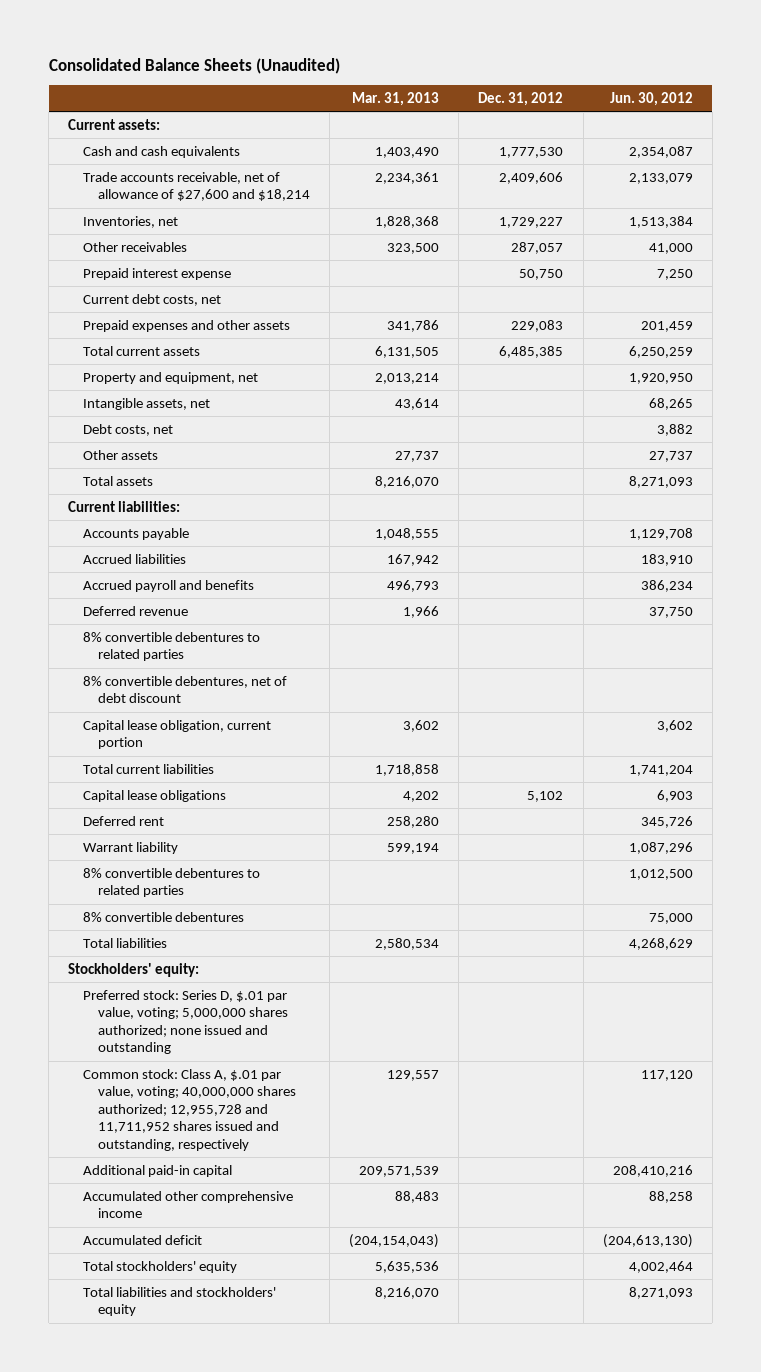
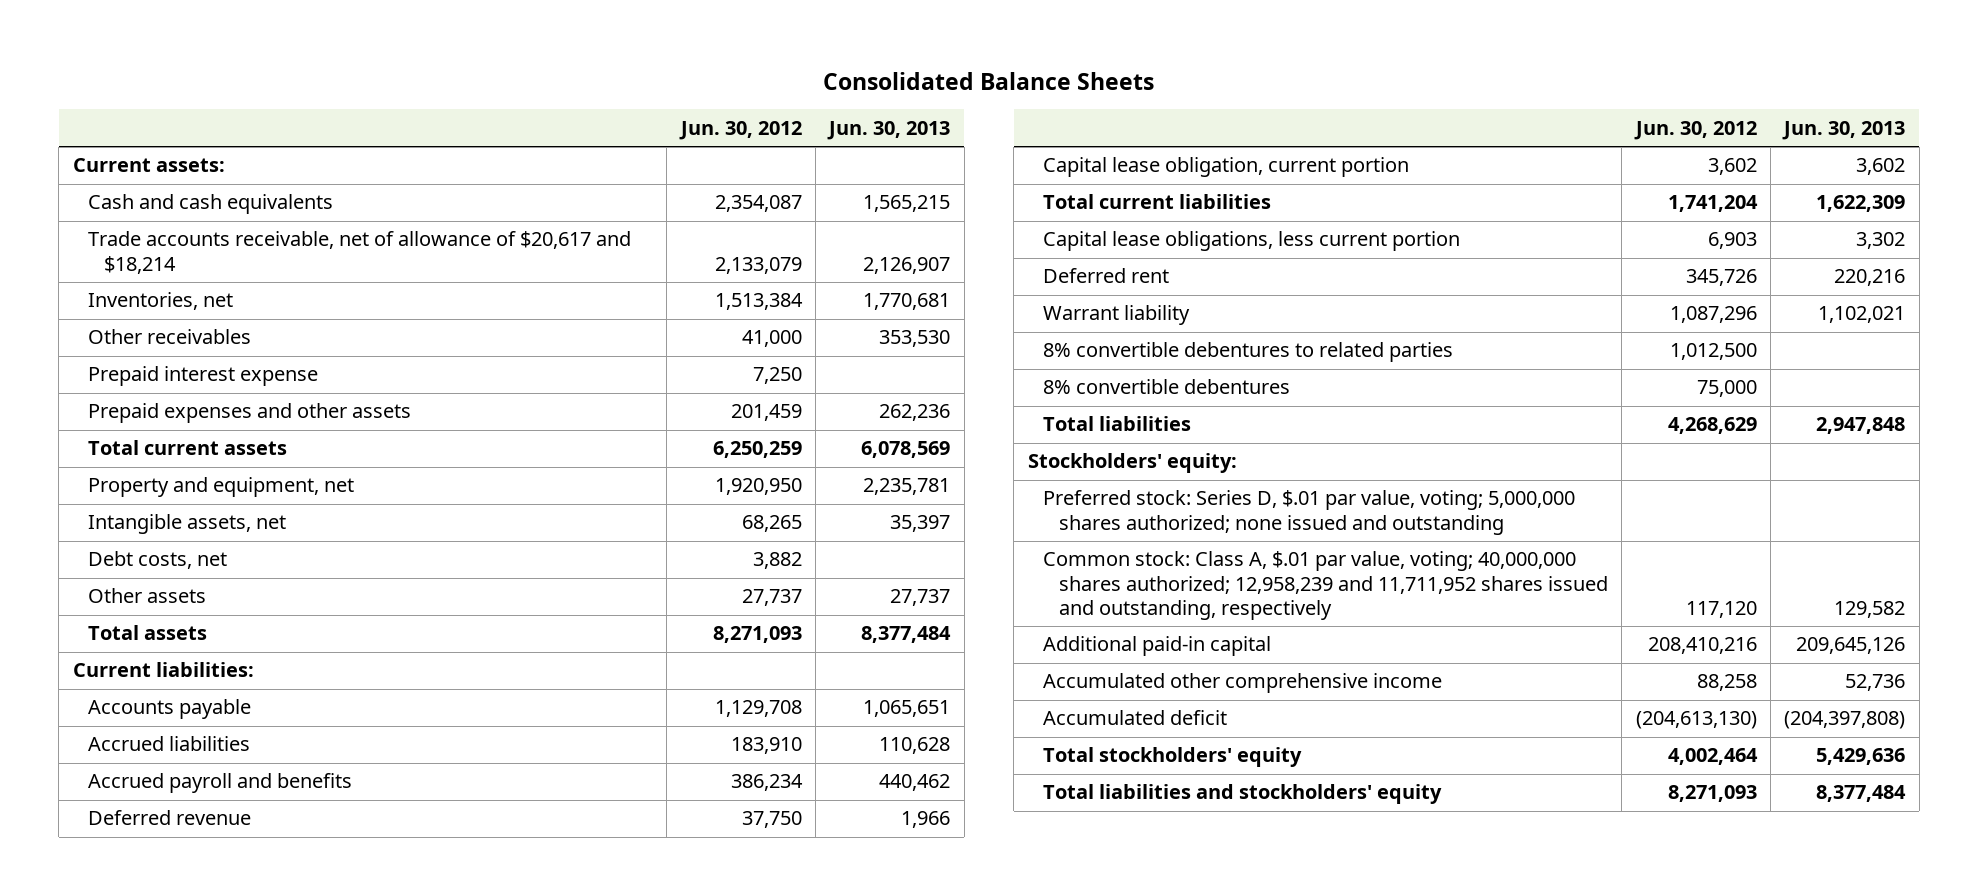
[48,57,340,74] Consolidated Balance Sheets (Unaudited) -> [822,71,1154,90] Consolidated Balance Sheets
[352,92,440,107] Mar. 31, 2013 -> none
[478,92,564,107] Dec. 31, 2012 -> none
none -> [827,120,951,140] Jun. 30, 2013
[83,171,310,202] Trade accounts receivable, net of allowance of $27,600 and $18,214 -> [88,231,632,274] Trade accounts receivable, net of allowance of $20,617 and $18,214
[83,293,222,306] Current debt costs, net -> none
[83,631,261,662] 8% convertible debentures to related parties -> none
[83,675,288,704] 8% convertible debentures, net of debt discount -> none
[83,789,227,802] Capital lease obligations -> [1043,231,1461,252] Capital lease obligations, less current portion
[83,1068,296,1151] Common stock: Class A, $.01 par value, voting; 40,000,000 shares authorized; 12,955,728 and 11,711,952 shares issued and outstanding, respectively -> [1043,551,1608,620] Common stock: Class A, $.01 par value, voting; 40,000,000 shares authorized; 12,958,239 and 11,711,952 shares issued and outstanding, respectively

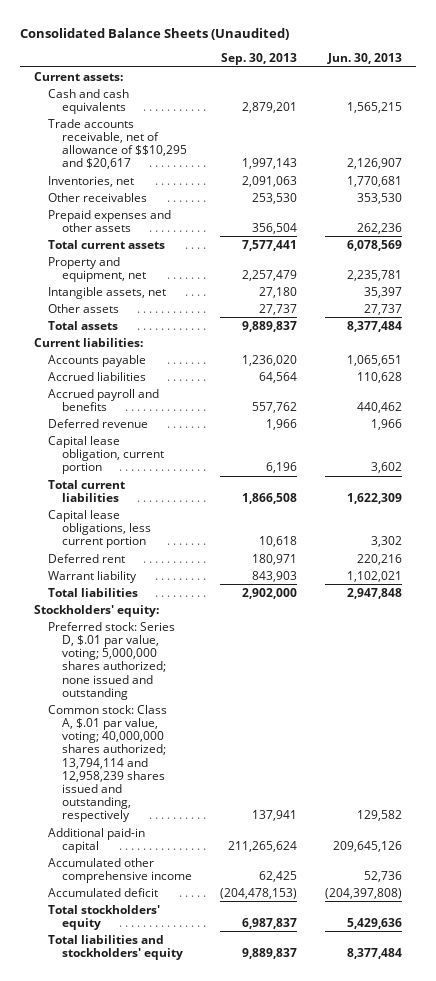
[822,71,1154,90] Consolidated Balance Sheets -> [20,27,290,40] Consolidated Balance Sheets (Unaudited)
[678,120,802,140] Jun. 30, 2012 -> none
none -> [221,53,298,66] Sep. 30, 2013
[88,231,632,274] Trade accounts receivable, net of allowance of $20,617 and $18,214 -> [48,118,188,170] Trade accounts receivable, net of allowance of $$10,295 and $20,617
[88,366,319,387] Prepaid interest expense -> none
[88,551,228,570] Debt costs, net -> none
[1043,342,1454,363] 8% convertible debentures to related parties -> none
[1043,379,1291,395] 8% convertible debentures -> none
[1043,551,1608,620] Common stock: Class A, $.01 par value, voting; 40,000,000 shares authorized; 12,958,239 and 11,711,952 shares issued and outstanding, respectively -> [48,704,168,823] Common stock: Class A, $.01 par value, voting; 40,000,000 shares authorized; 13,794,114 and 12,958,239 shares issued and outstanding, respectively

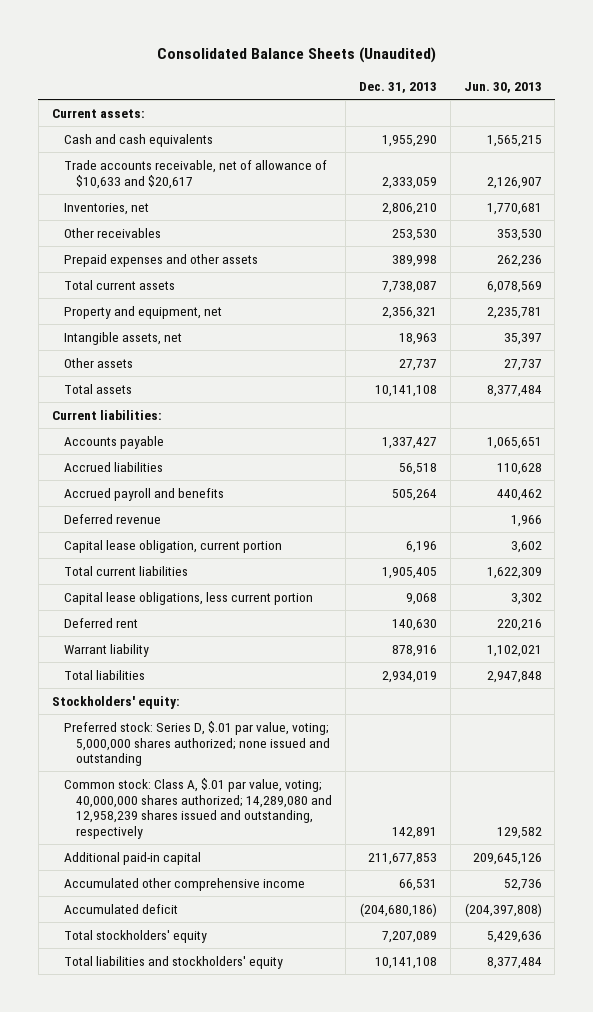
[221,53,298,66] Sep. 30, 2013 -> none
none -> [358,81,437,93] Dec. 31, 2013
[48,118,188,170] Trade accounts receivable, net of allowance of $$10,295 and $20,617 -> [63,159,327,189] Trade accounts receivable, net of allowance of $10,633 and $20,617
[48,704,168,823] Common stock: Class A, $.01 par value, voting; 40,000,000 shares authorized; 13,794,114 and 12,958,239 shares issued and outstanding, respectively -> [63,777,332,839] Common stock: Class A, $.01 par value, voting; 40,000,000 shares authorized; 14,289,080 and 12,958,239 shares issued and outstanding, respectively

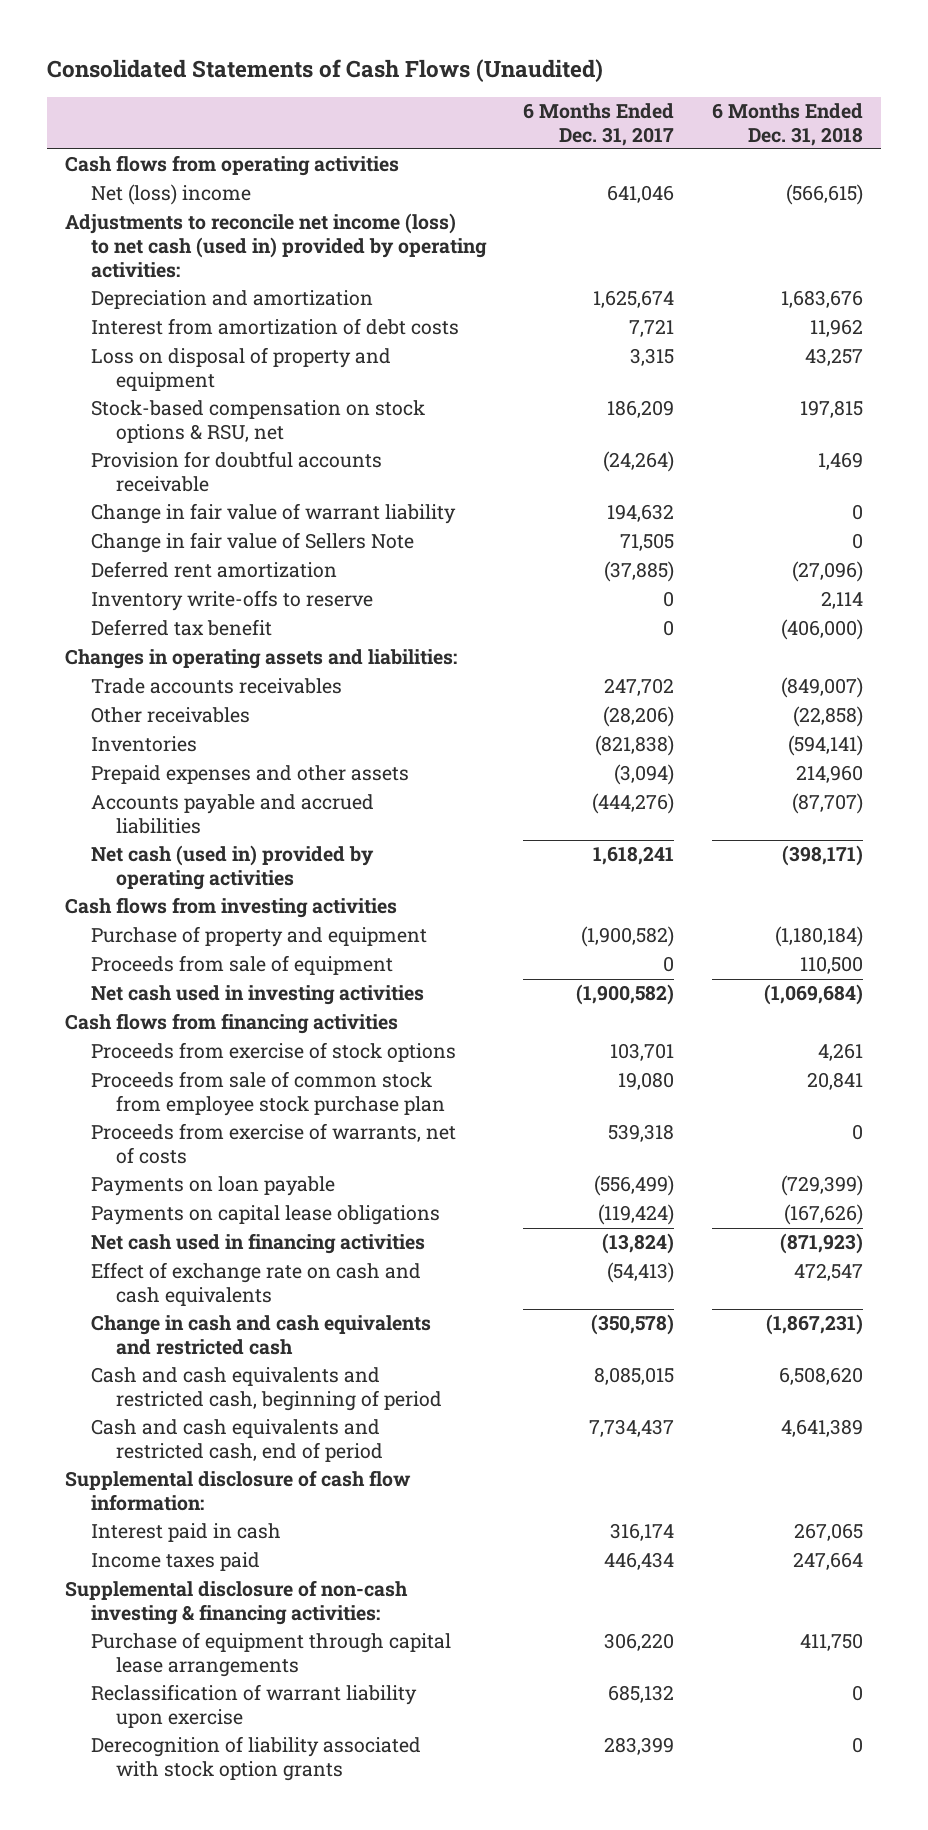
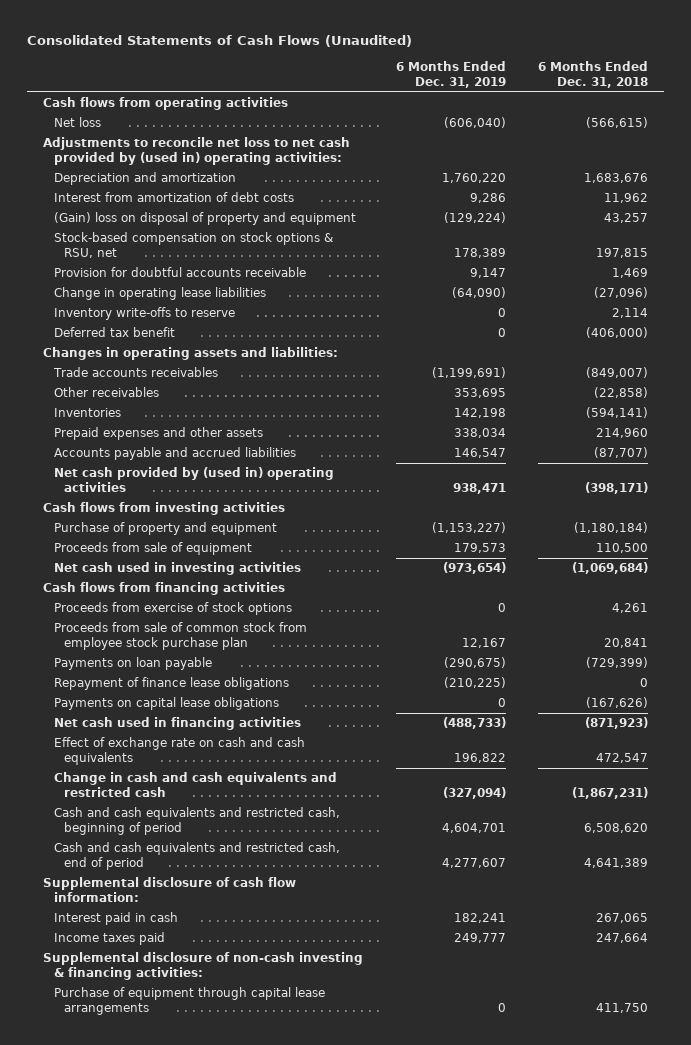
[523,102,675,146] 6 Months Ended Dec. 31, 2017 -> none
none -> [395,60,506,88] 6 Months Ended Dec. 31, 2019
[90,184,251,206] Net (loss) income -> [53,117,101,128] Net loss
[65,213,487,278] Adjustments to reconcile net income (loss) to net cash (used in) provided by operating activities: -> [43,137,351,165] Adjustments to reconcile net loss to net cash provided by (used in) operating activities:
[90,347,391,392] Loss on disposal of property and equipment -> [53,212,356,226] (Gain) loss on disposal of property and equipment
[90,503,456,525] Change in fair value of warrant liability -> none
[90,532,414,554] Change in fair value of Sellers Note -> none
[90,561,337,579] Deferred rent amortization -> [53,287,266,301] Change in operating lease liabilities
[90,845,374,891] Net cash (used in) provided by operating activities -> [53,467,334,492] Net cash provided by (used in) operating activities
[90,1123,456,1165] Proceeds from exercise of warrants, net of costs -> none
none -> [53,677,289,691] Repayment of finance lease obligations
[90,1684,417,1729] Reclassification of warrant liability upon exercise -> none
[90,1736,421,1782] Derecognition of liability associated with stock option grants -> none

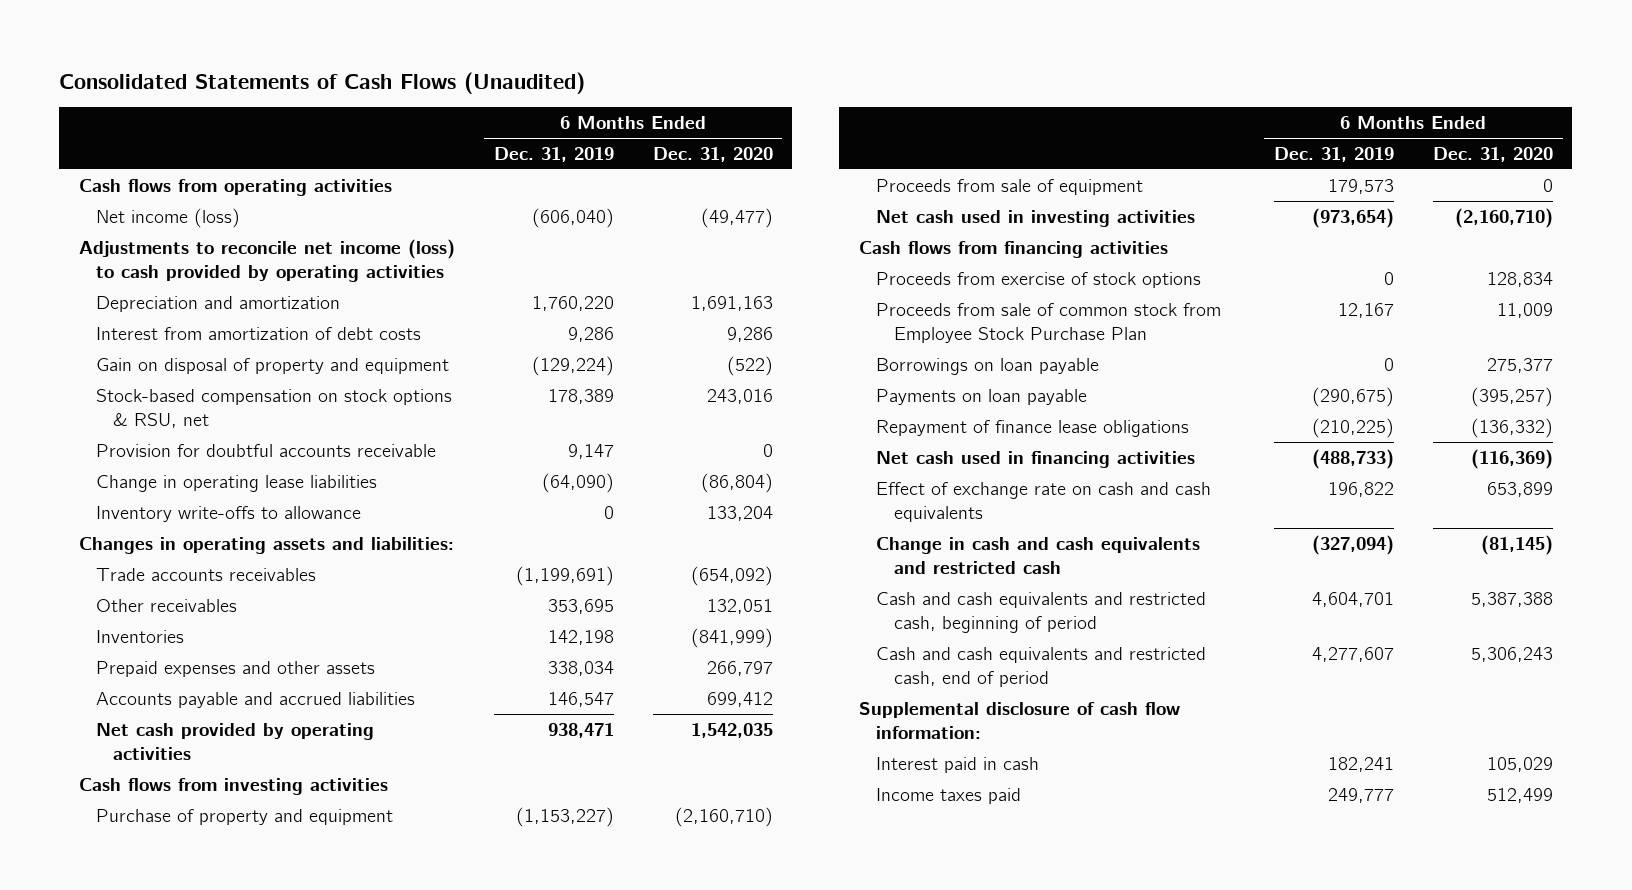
[537,60,648,88] 6 Months Ended Dec. 31, 2018 -> none
none -> [652,147,773,163] Dec. 31, 2020
[53,117,101,128] Net loss -> [96,207,241,228] Net income (loss)
[43,137,351,165] Adjustments to reconcile net loss to net cash provided by (used in) operating activities: -> [78,238,455,282] Adjustments to reconcile net income (loss) to cash provided by operating activities
[53,212,356,226] (Gain) loss on disposal of property and equipment -> [96,357,450,374] Gain on disposal of property and equipment
[53,327,175,338] Deferred tax benefit -> none
[53,307,235,321] Inventory write-offs to reserve -> [96,505,362,522] Inventory write-offs to allowance
[53,467,334,492] Net cash provided by (used in) operating activities -> [96,722,375,760] Net cash provided by operating activities
[53,622,307,650] Proceeds from sale of common stock from employee stock purchase plan -> [876,302,1222,343] Proceeds from sale of common stock from Employee Stock Purchase Plan
none -> [876,357,1100,375] Borrowings on loan payable
[53,697,279,711] Payments on capital lease obligations -> none
[43,952,364,980] Supplemental disclosure of non-cash investing & financing activities: -> none
[53,987,325,1015] Purchase of equipment through capital lease arrangements -> none

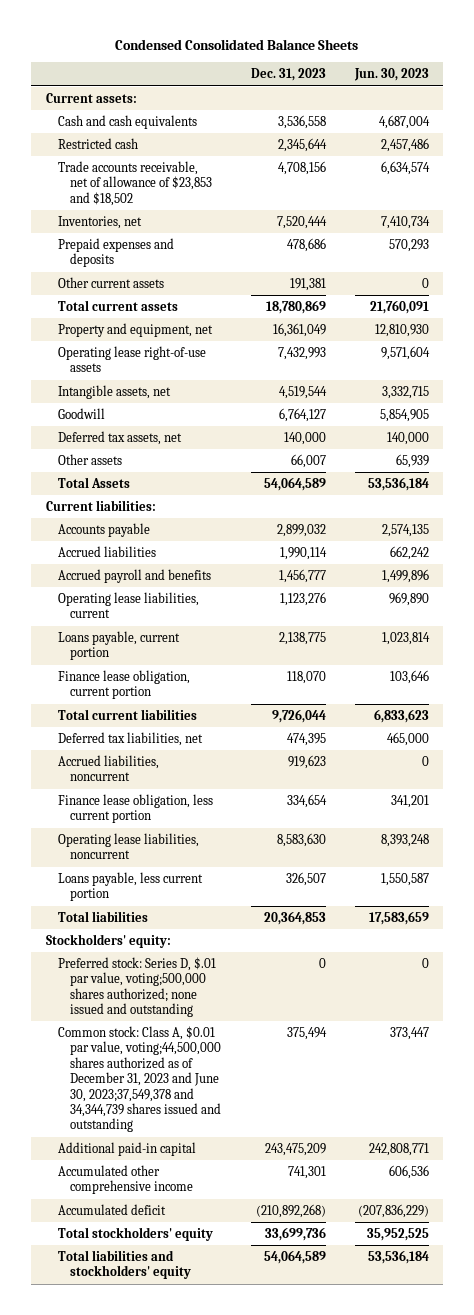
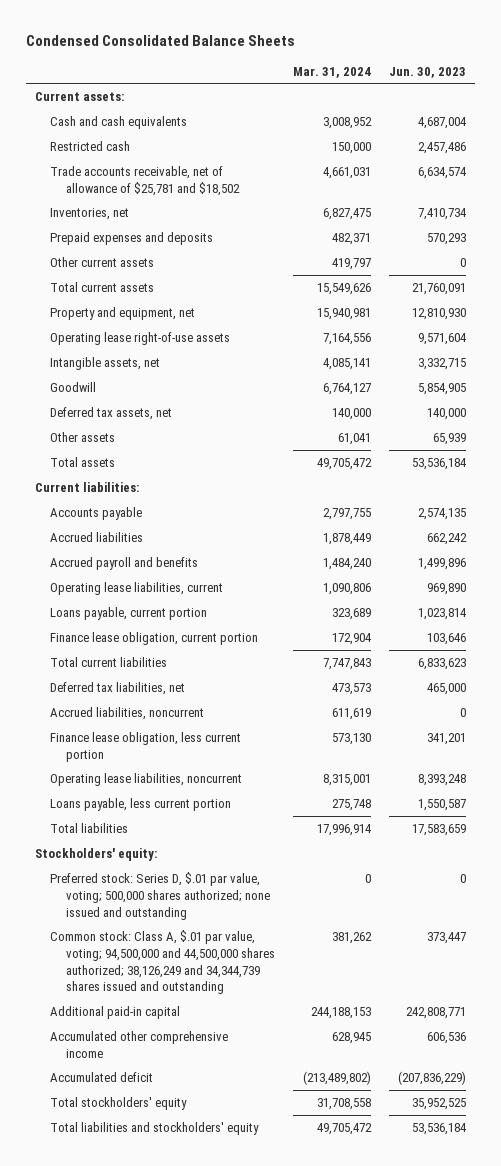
[250,68,326,82] Dec. 31, 2023 -> none
none -> [292,66,371,78] Mar. 31, 2024
[58,160,213,206] Trade accounts receivable, net of allowance of $23,853 and $18,502 -> [50,165,240,196] Trade accounts receivable, net of allowance of $25,781 and $18,502
[58,476,131,488] Total Assets -> [50,456,116,467] Total assets
[58,956,217,1018] Preferred stock: Series D, $.01 par value, voting;500,000 shares authorized; none issued and outstanding -> [50,871,270,920] Preferred stock: Series D, $.01 par value, voting; 500,000 shares authorized; none issued and outstanding
[58,1025,222,1133] Common stock: Class A, $0.01 par value, voting;44,500,000 shares authorized as of December 31, 2023 and June 30, 2023;37,549,378 and 34,344,739 shares issued and outstanding -> [50,929,275,995] Common stock: Class A, $.01 par value, voting; 94,500,000 and 44,500,000 shares authorized; 38,126,249 and 34,344,739 shares issued and outstanding

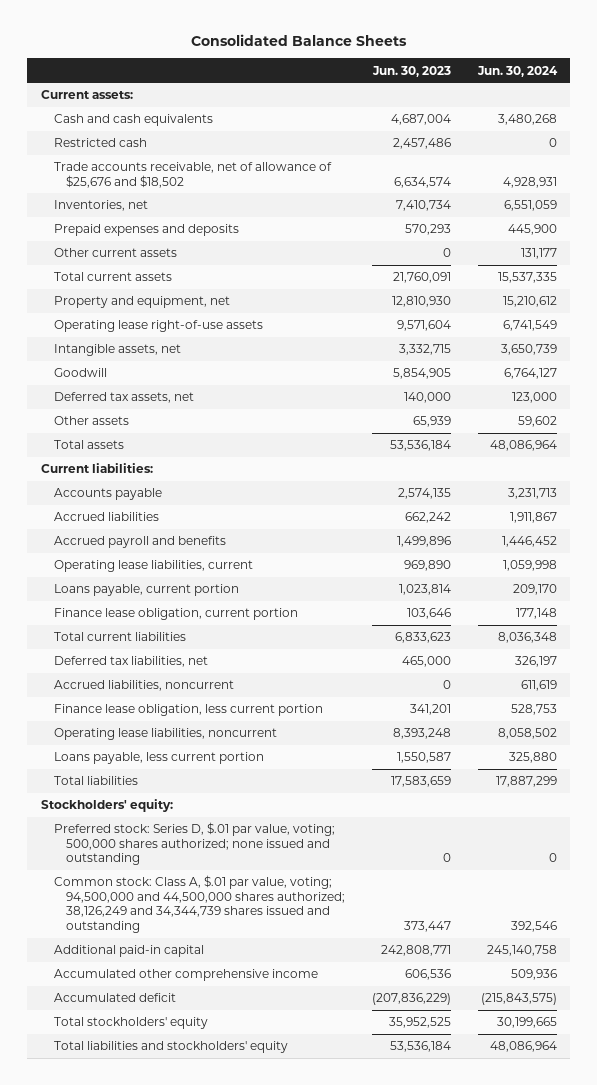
[25,34,295,46] Condensed Consolidated Balance Sheets -> [190,34,407,47] Consolidated Balance Sheets
[292,66,371,78] Mar. 31, 2024 -> none
none -> [476,65,558,77] Jun. 30, 2024
[50,165,240,196] Trade accounts receivable, net of allowance of $25,781 and $18,502 -> [53,162,332,188] Trade accounts receivable, net of allowance of $25,676 and $18,502

